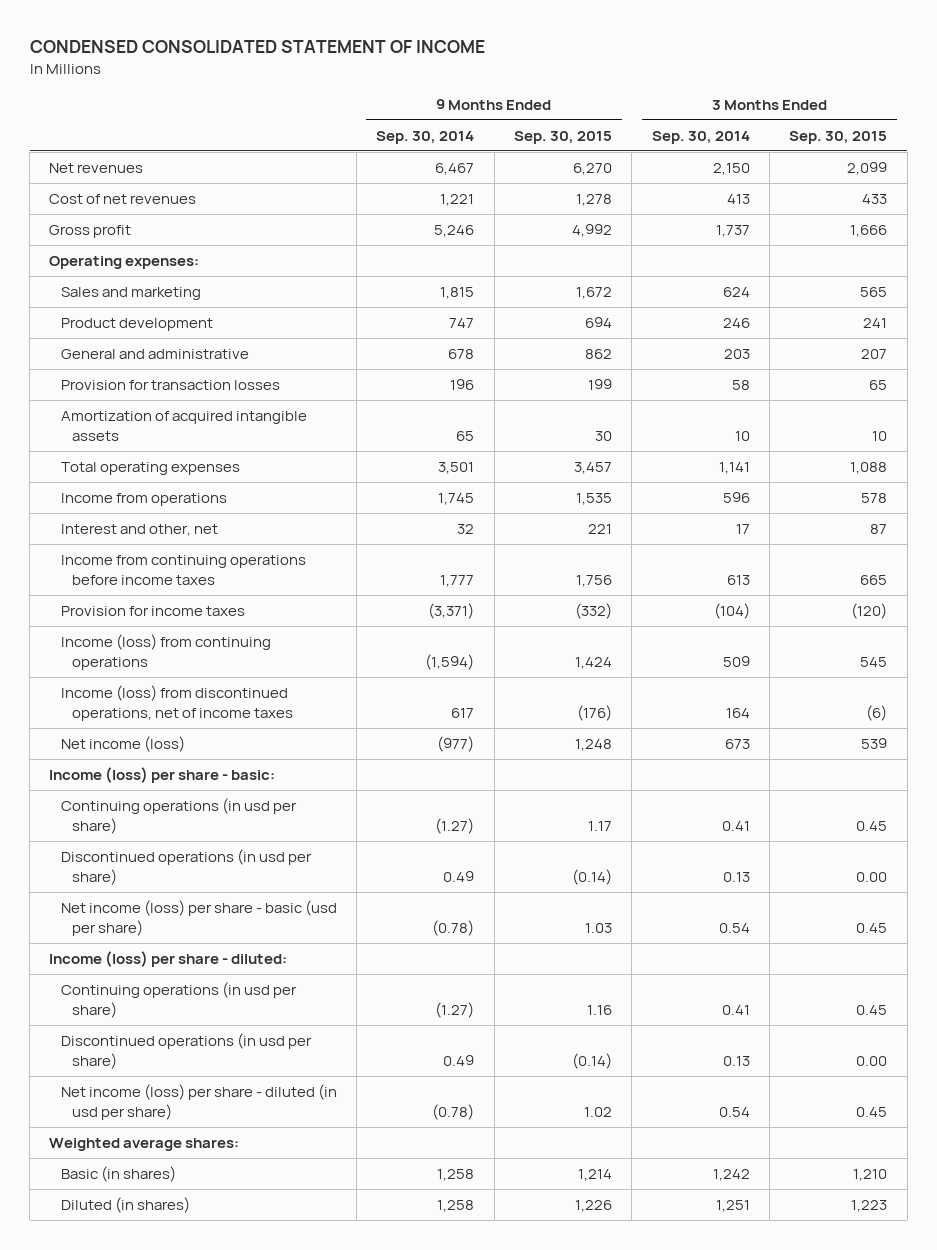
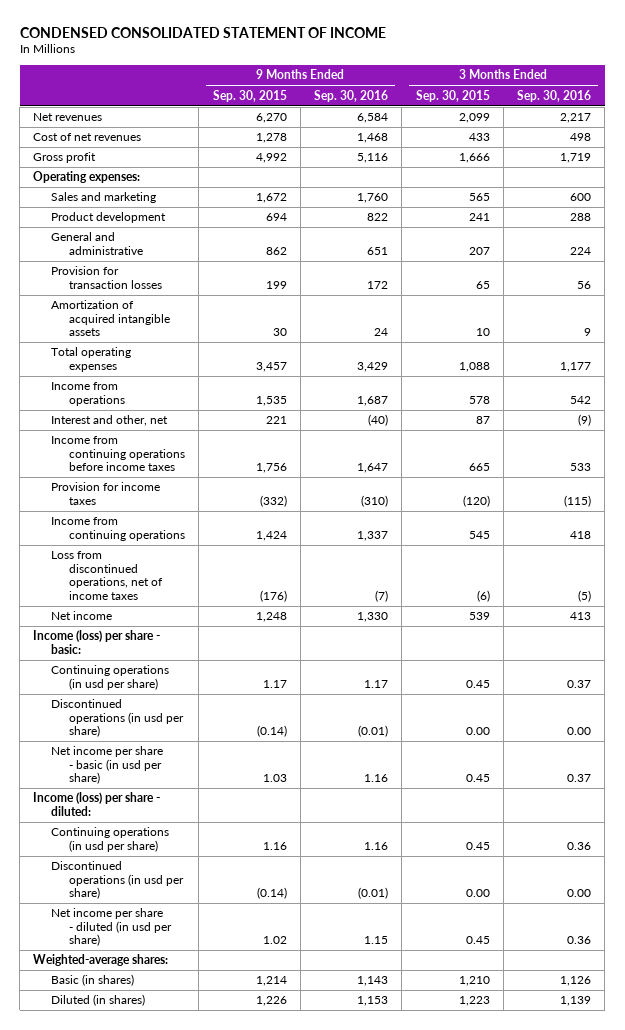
[376,130,475,144] Sep. 30, 2014 -> none
[651,130,750,144] Sep. 30, 2014 -> none
none -> [314,89,389,102] Sep. 30, 2016
none -> [517,89,592,102] Sep. 30, 2016
[60,634,271,670] Income (loss) from continuing operations -> [51,517,186,541] Income from continuing operations
[60,685,293,721] Income (loss) from discontinued operations, net of income taxes -> [51,551,164,600] Loss from discontinued operations, net of income taxes
[60,736,185,753] Net income (loss) -> [51,611,113,621] Net income
[60,900,337,936] Net income (loss) per share - basic (usd per share) -> [51,746,164,785] Net income per share - basic (in usd per share)
[60,1084,337,1120] Net income (loss) per share - diluted (in usd per share) -> [51,908,173,947] Net income per share - diluted (in usd per share)
[49,1138,240,1152] Weighted average shares: -> [33,954,169,967] Weighted-average shares:

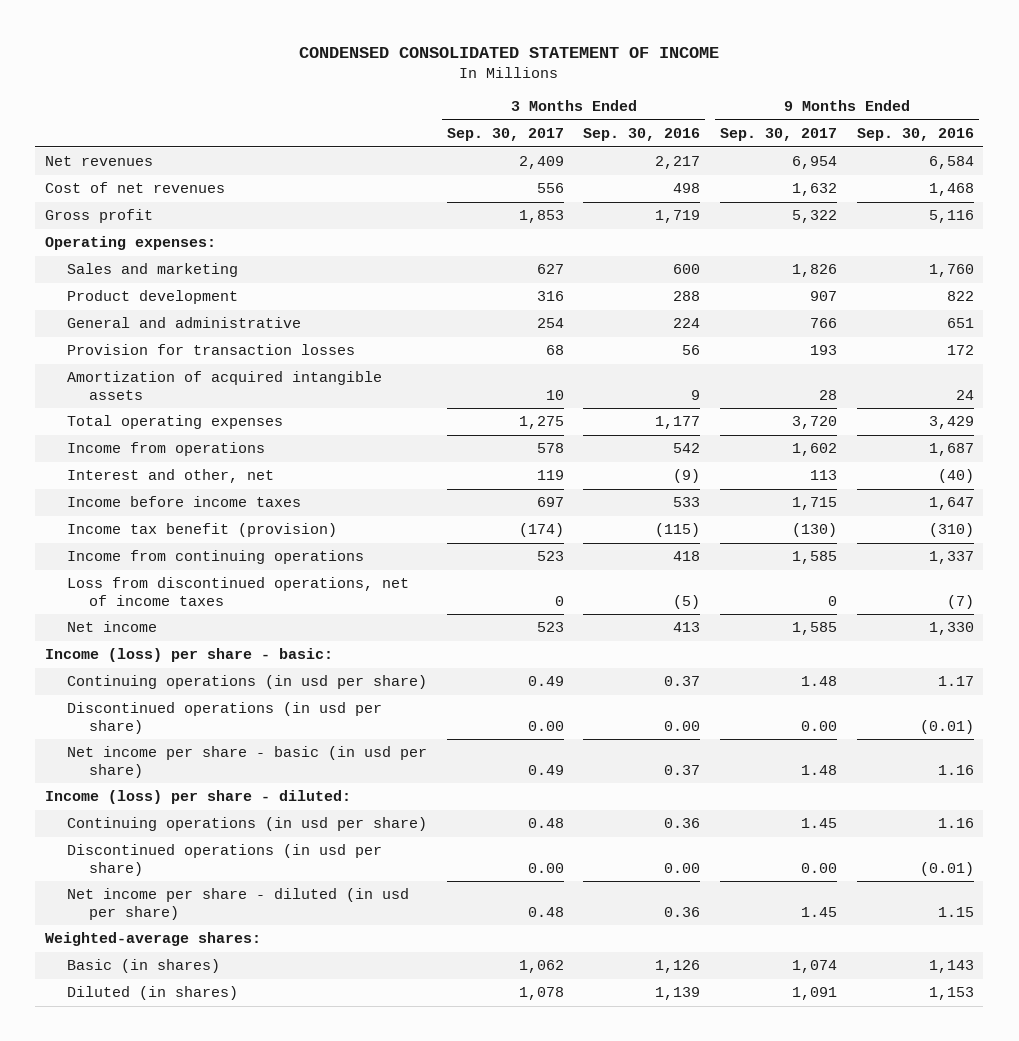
[212,89,287,102] Sep. 30, 2015 -> none
[415,89,490,102] Sep. 30, 2015 -> none
none -> [446,128,564,142] Sep. 30, 2017
none -> [720,128,838,142] Sep. 30, 2017
[51,436,186,472] Income from continuing operations before income taxes -> [67,496,302,508] Income before income taxes
[51,482,161,505] Provision for income taxes -> [67,523,338,538] Income tax benefit (provision)

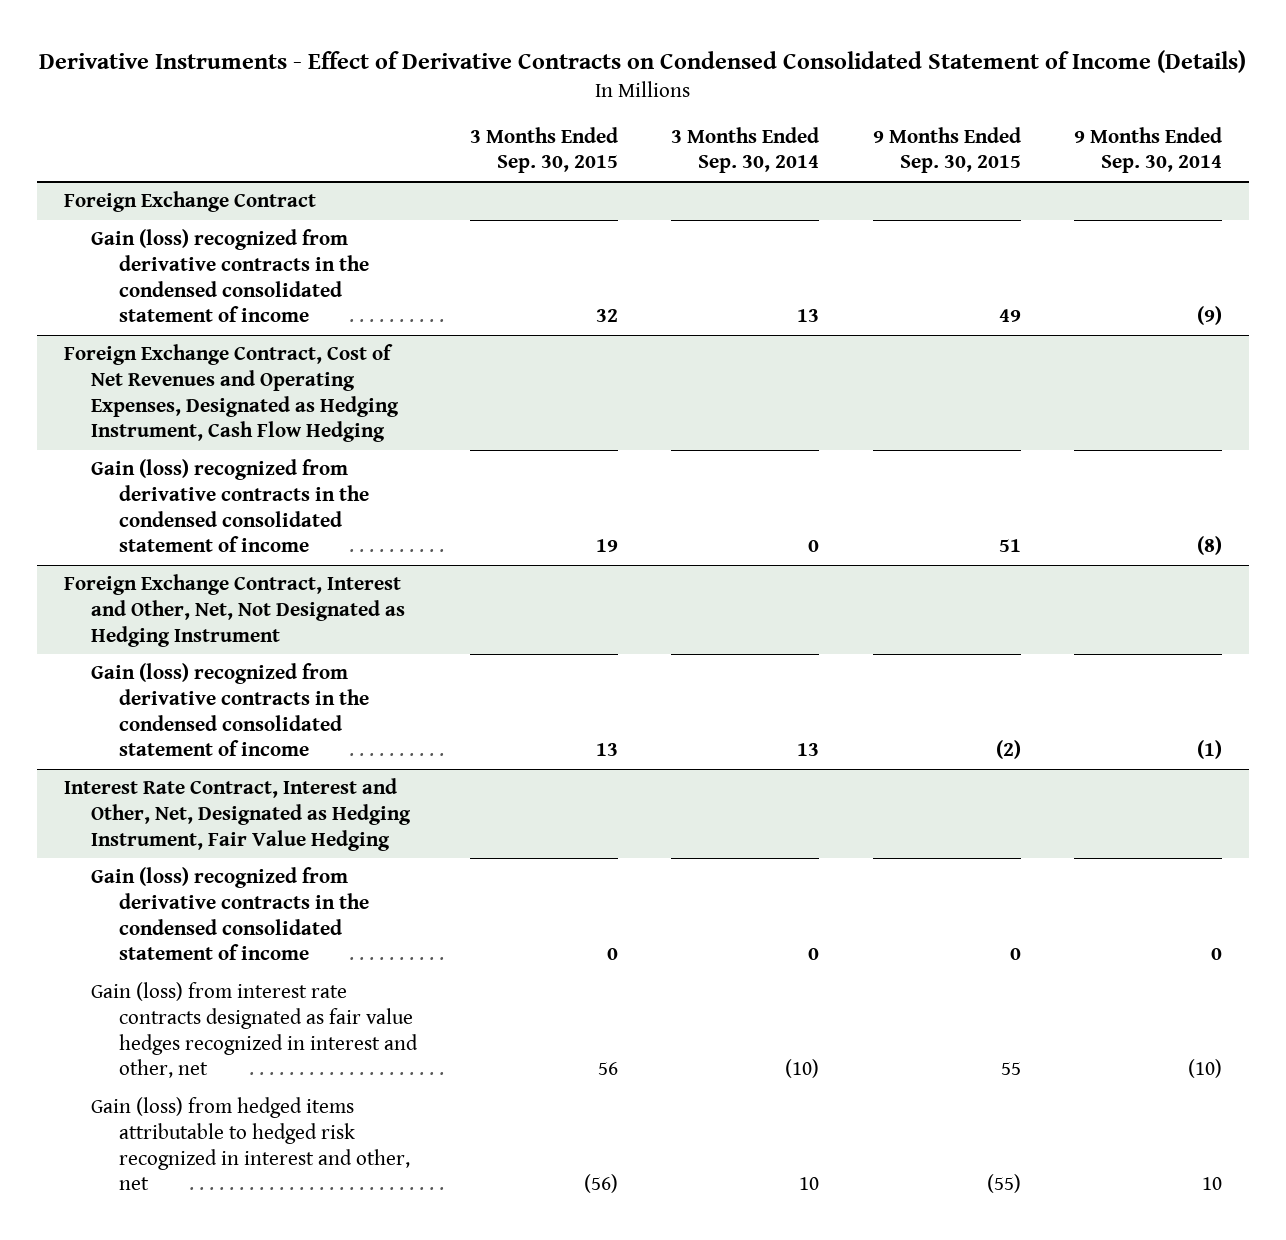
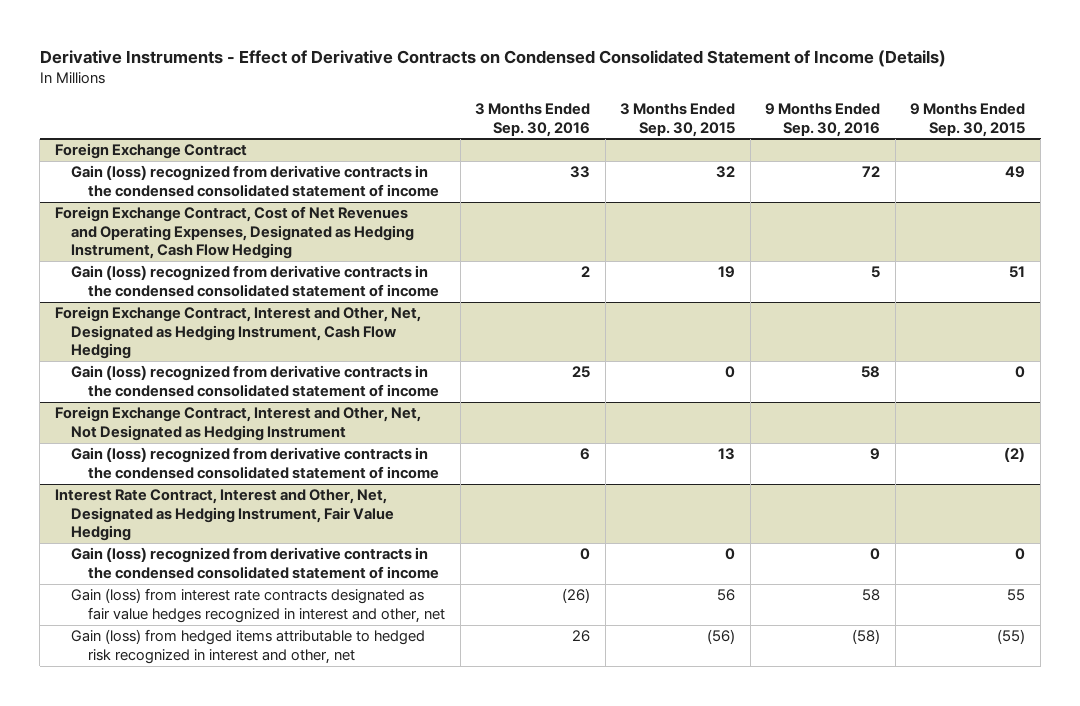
[671,126,820,174] 3 Months Ended Sep. 30, 2014 -> none
[1074,126,1223,174] 9 Months Ended Sep. 30, 2014 -> none
none -> [475,103,591,137] 3 Months Ended Sep. 30, 2016
none -> [765,103,881,137] 9 Months Ended Sep. 30, 2016
none -> [54,306,421,360] Foreign Exchange Contract, Interest and Other, Net, Designated as Hedging Instrument, Cash Flow Hedging
none -> [71,365,440,397] Gain (loss) recognized from derivative contracts in the condensed consolidated statement of income

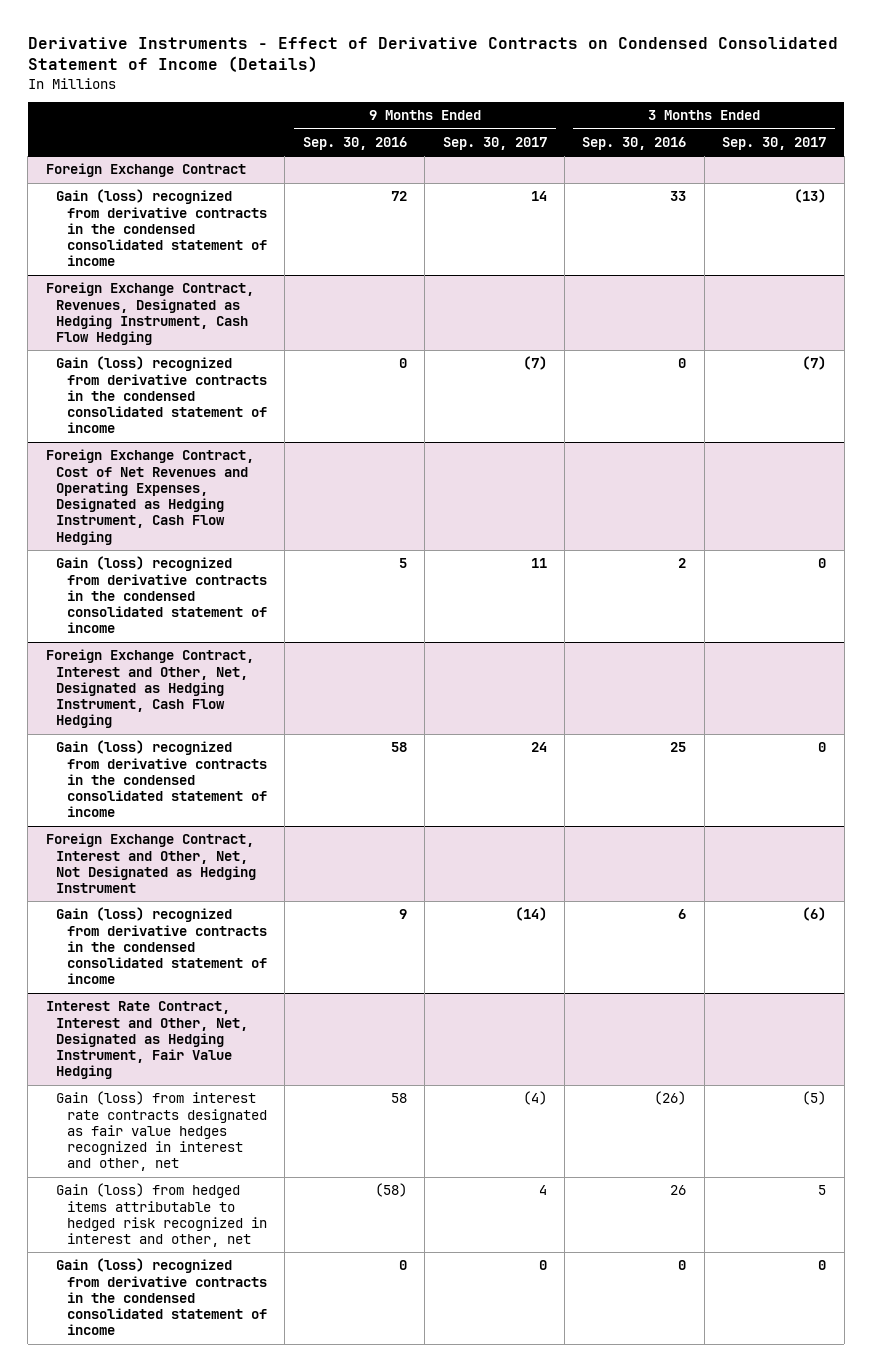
[620,103,736,137] 3 Months Ended Sep. 30, 2015 -> none
[910,103,1026,137] 9 Months Ended Sep. 30, 2015 -> none
none -> [442,136,547,150] Sep. 30, 2017
none -> [722,136,827,150] Sep. 30, 2017
none -> [45,282,254,346] Foreign Exchange Contract, Revenues, Designated as Hedging Instrument, Cash Flow Hedging
none -> [56,356,268,434] Gain (loss) recognized from derivative contracts in the condensed consolidated statement of income
[71,547,440,579] Gain (loss) recognized from derivative contracts in the condensed consolidated statement of income -> [56,1258,268,1336] Gain (loss) recognized from derivative contracts in the condensed consolidated statement of income

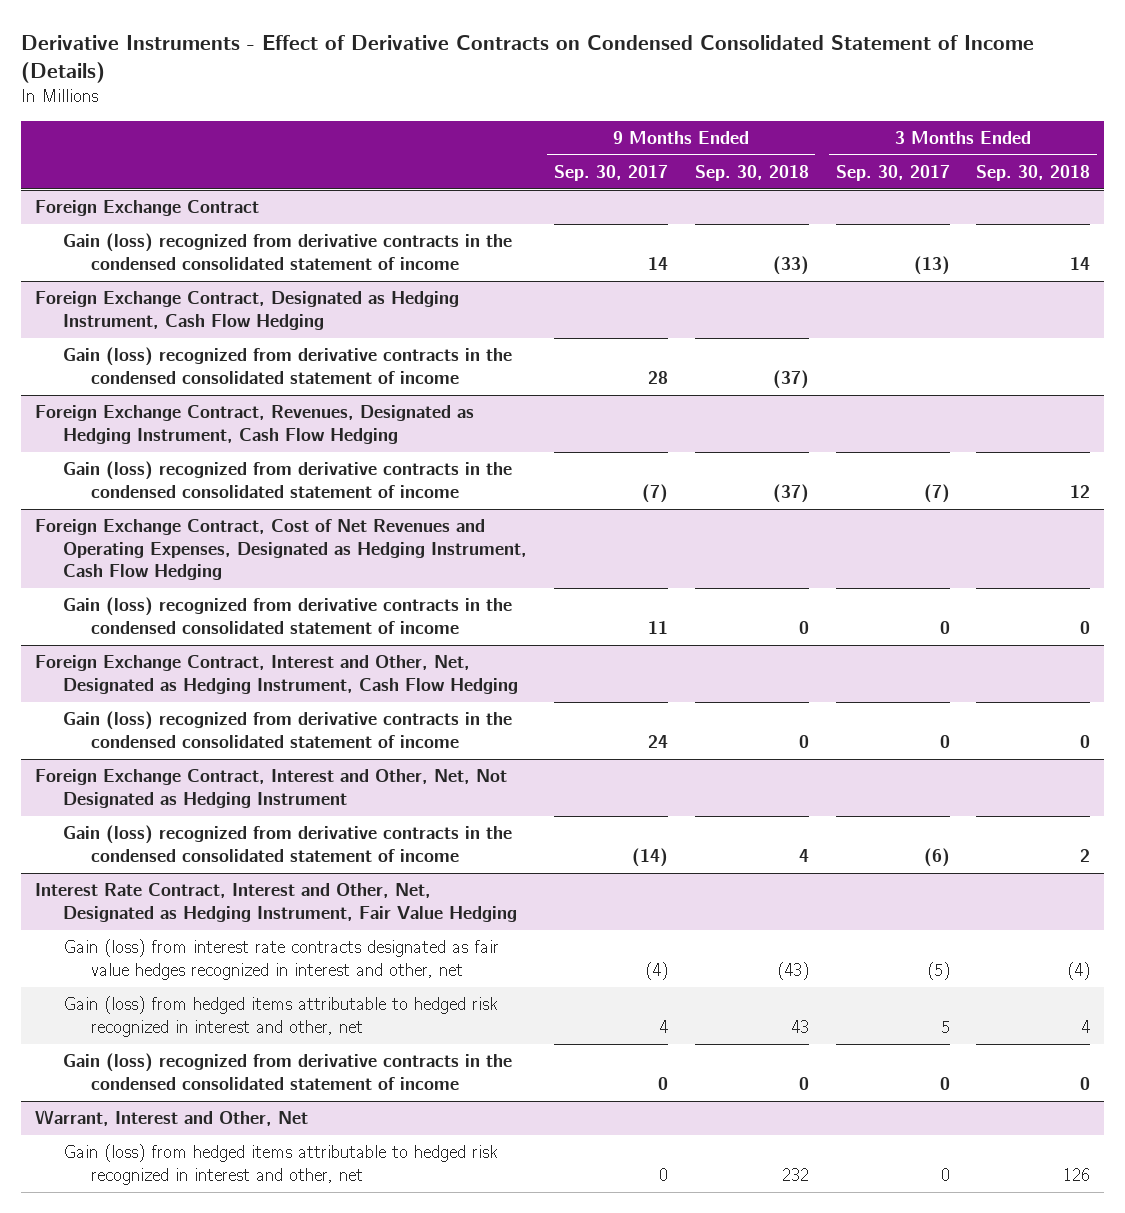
[302,136,407,150] Sep. 30, 2016 -> none
[582,136,687,150] Sep. 30, 2016 -> none
none -> [694,165,809,182] Sep. 30, 2018
none -> [976,165,1091,182] Sep. 30, 2018
none -> [34,291,459,330] Foreign Exchange Contract, Designated as Hedging Instrument, Cash Flow Hedging
none -> [62,347,512,384] Gain (loss) recognized from derivative contracts in the condensed consolidated statement of income
none -> [34,1109,308,1127] Warrant, Interest and Other, Net
none -> [62,1144,498,1185] Gain (loss) from hedged items attributable to hedged risk recognized in interest and other, net

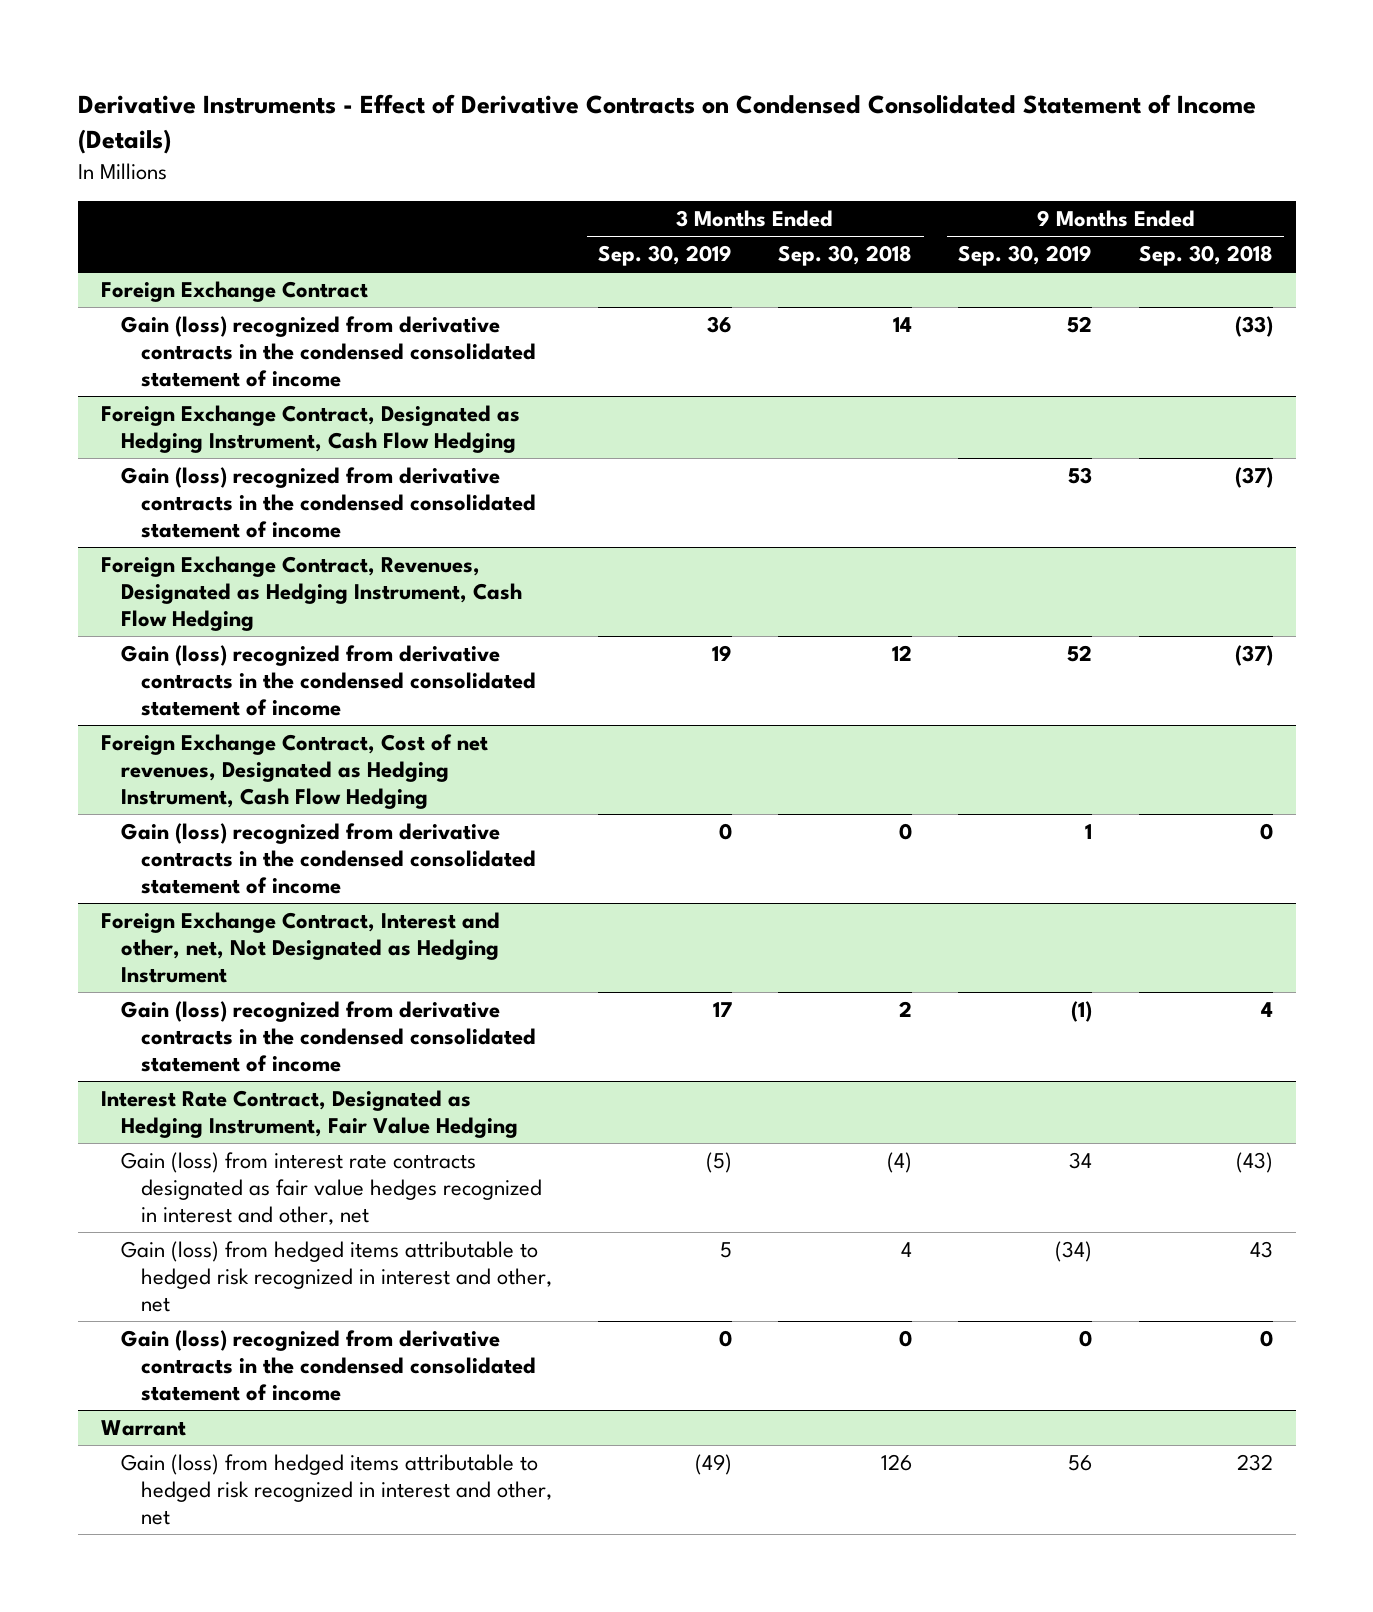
[553,165,668,182] Sep. 30, 2017 -> none
[835,165,950,182] Sep. 30, 2017 -> none
none -> [598,245,733,267] Sep. 30, 2019
none -> [958,245,1093,267] Sep. 30, 2019
[62,597,512,634] Gain (loss) recognized from derivative contracts in the condensed consolidated statement of income -> none
[34,655,518,694] Foreign Exchange Contract, Interest and Other, Net, Designated as Hedging Instrument, Cash Flow Hedging -> none
[34,519,527,581] Foreign Exchange Contract, Cost of Net Revenues and Operating Expenses, Designated as Hedging Instrument, Cash Flow Hedging -> [100,733,488,810] Foreign Exchange Contract, Cost of net revenues, Designated as Hedging Instrument, Cash Flow Hedging
[34,769,507,808] Foreign Exchange Contract, Interest and Other, Net, Not Designated as Hedging Instrument -> [100,911,500,984] Foreign Exchange Contract, Interest and other, net, Not Designated as Hedging Instrument
[34,883,517,922] Interest Rate Contract, Interest and Other, Net, Designated as Hedging Instrument, Fair Value Hedging -> [100,1089,518,1139] Interest Rate Contract, Designated as Hedging Instrument, Fair Value Hedging
[34,1109,308,1127] Warrant, Interest and Other, Net -> none
none -> [100,1419,186,1436] Warrant

